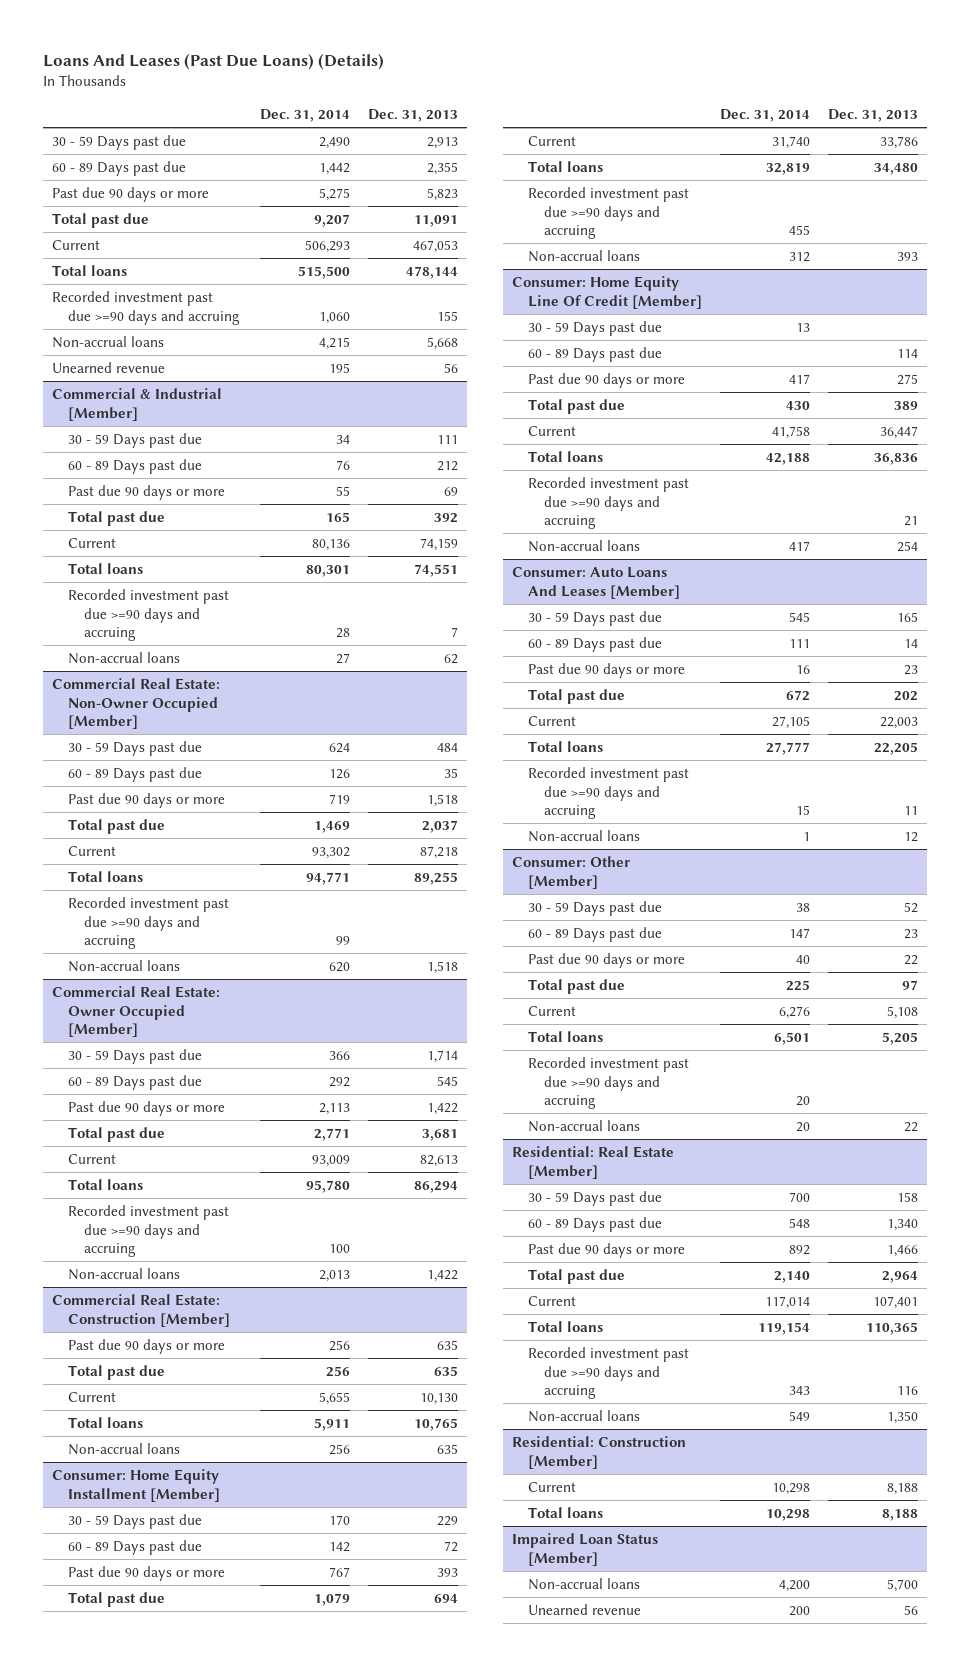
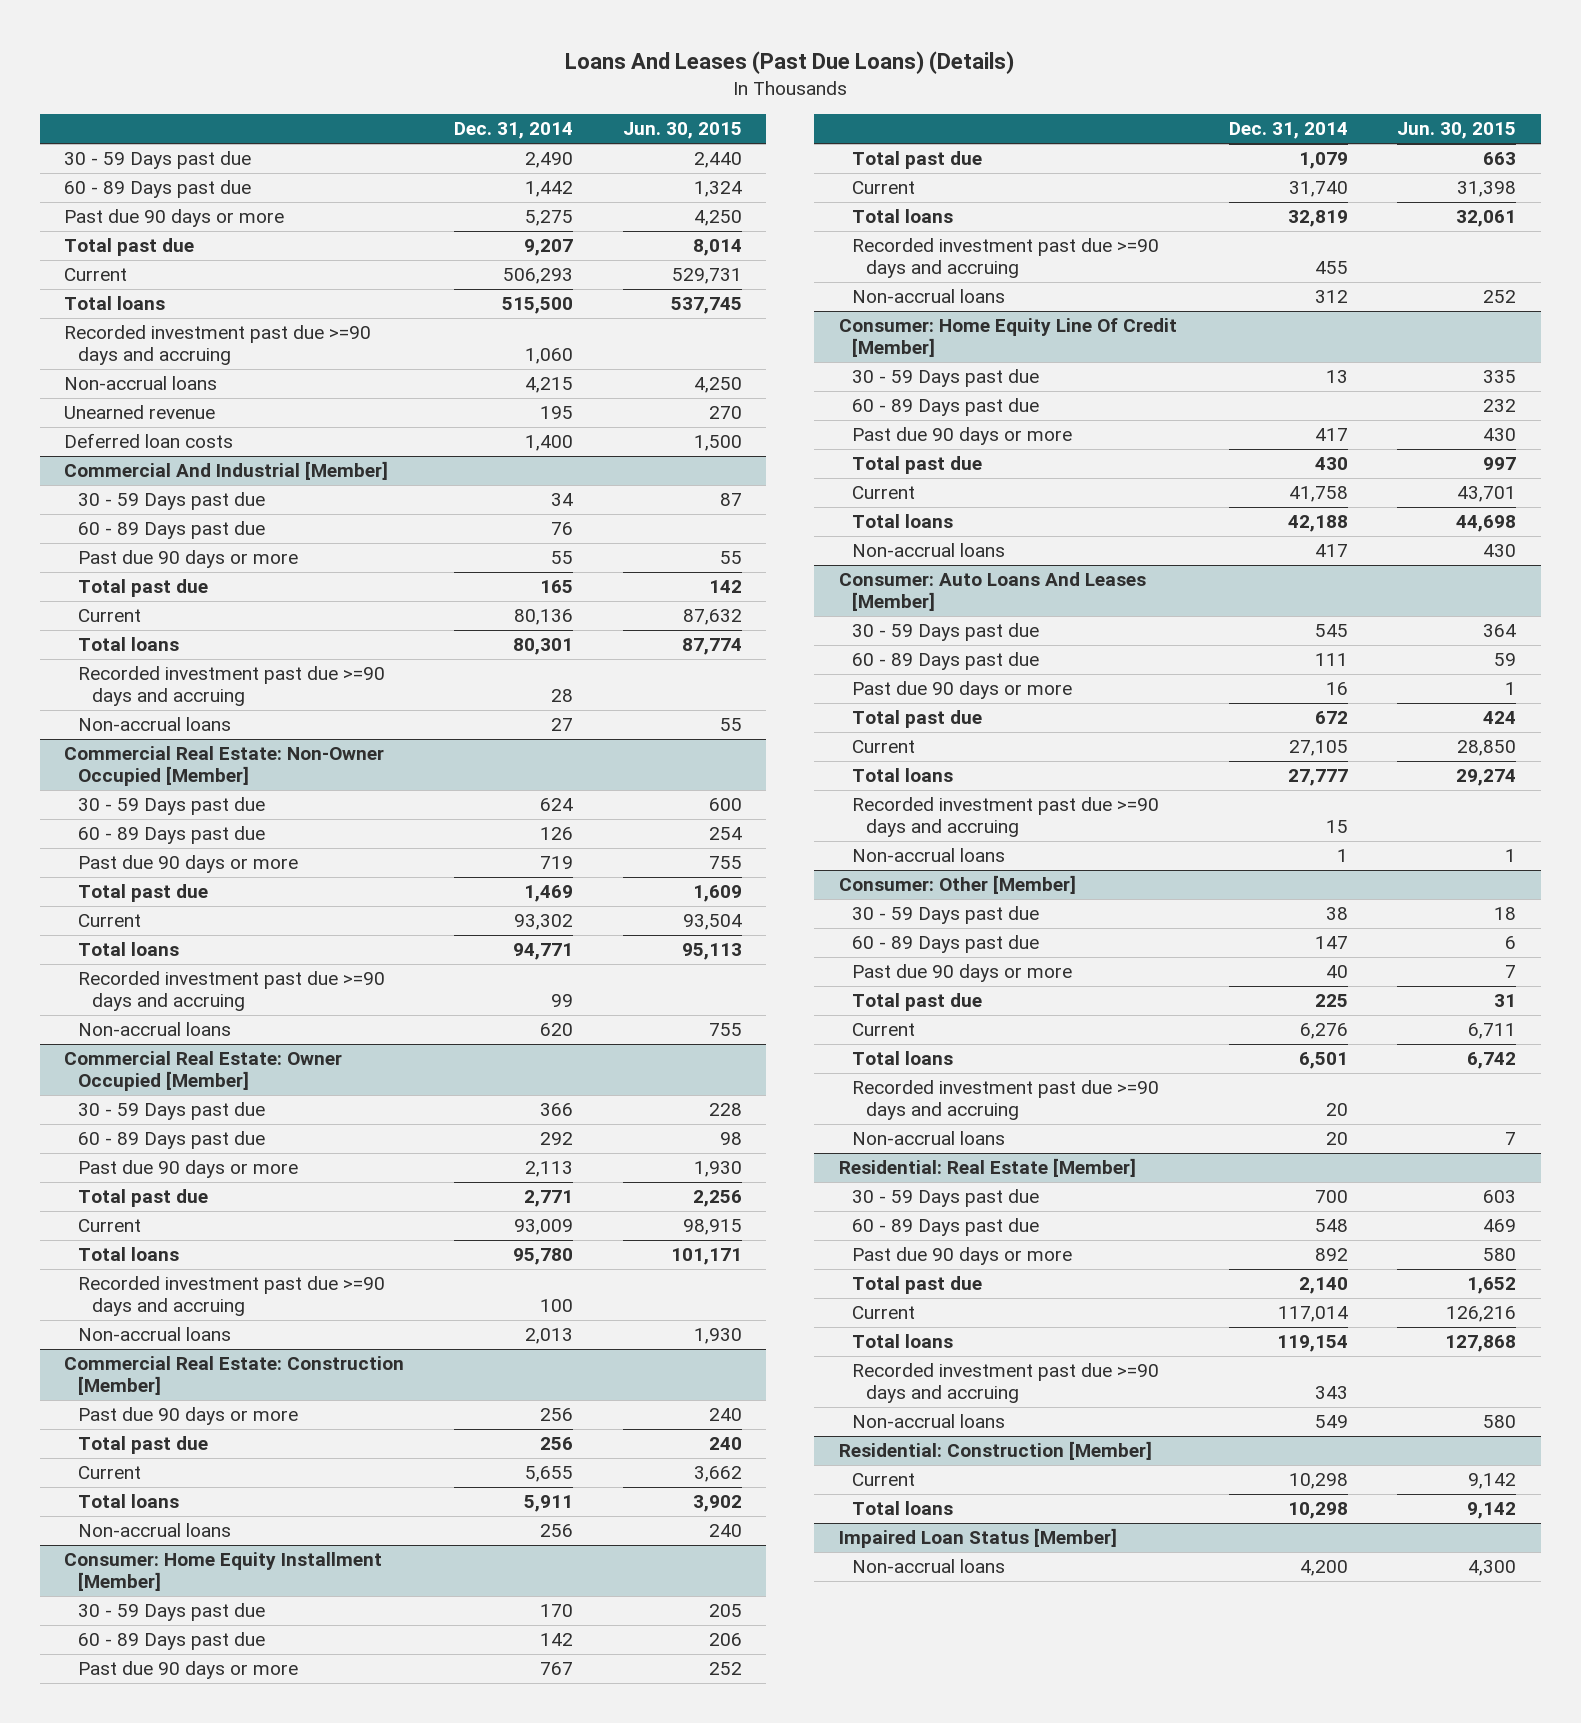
[367,108,458,122] Dec. 31, 2013 -> none
none -> [622,122,742,140] Jun. 30, 2015
none -> [64,433,234,449] Deferred loan costs
[52,387,223,421] Commercial & Industrial [Member] -> [64,461,389,481] Commercial And Industrial [Member]
[528,476,690,530] Recorded investment past due >=90 days and accruing -> none
[528,1603,642,1615] Unearned revenue -> none

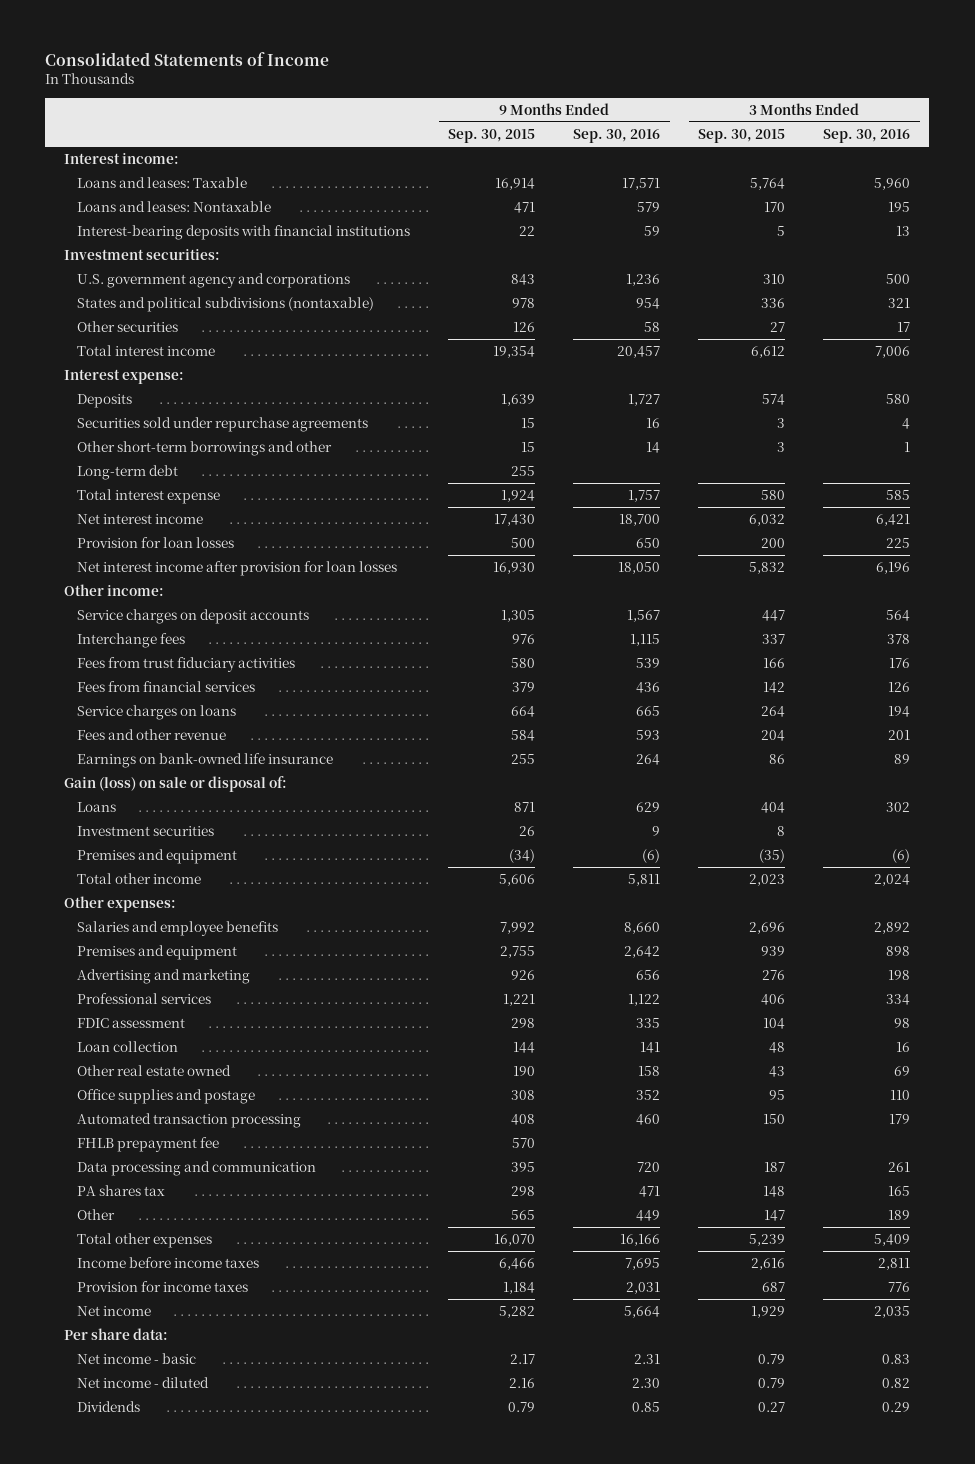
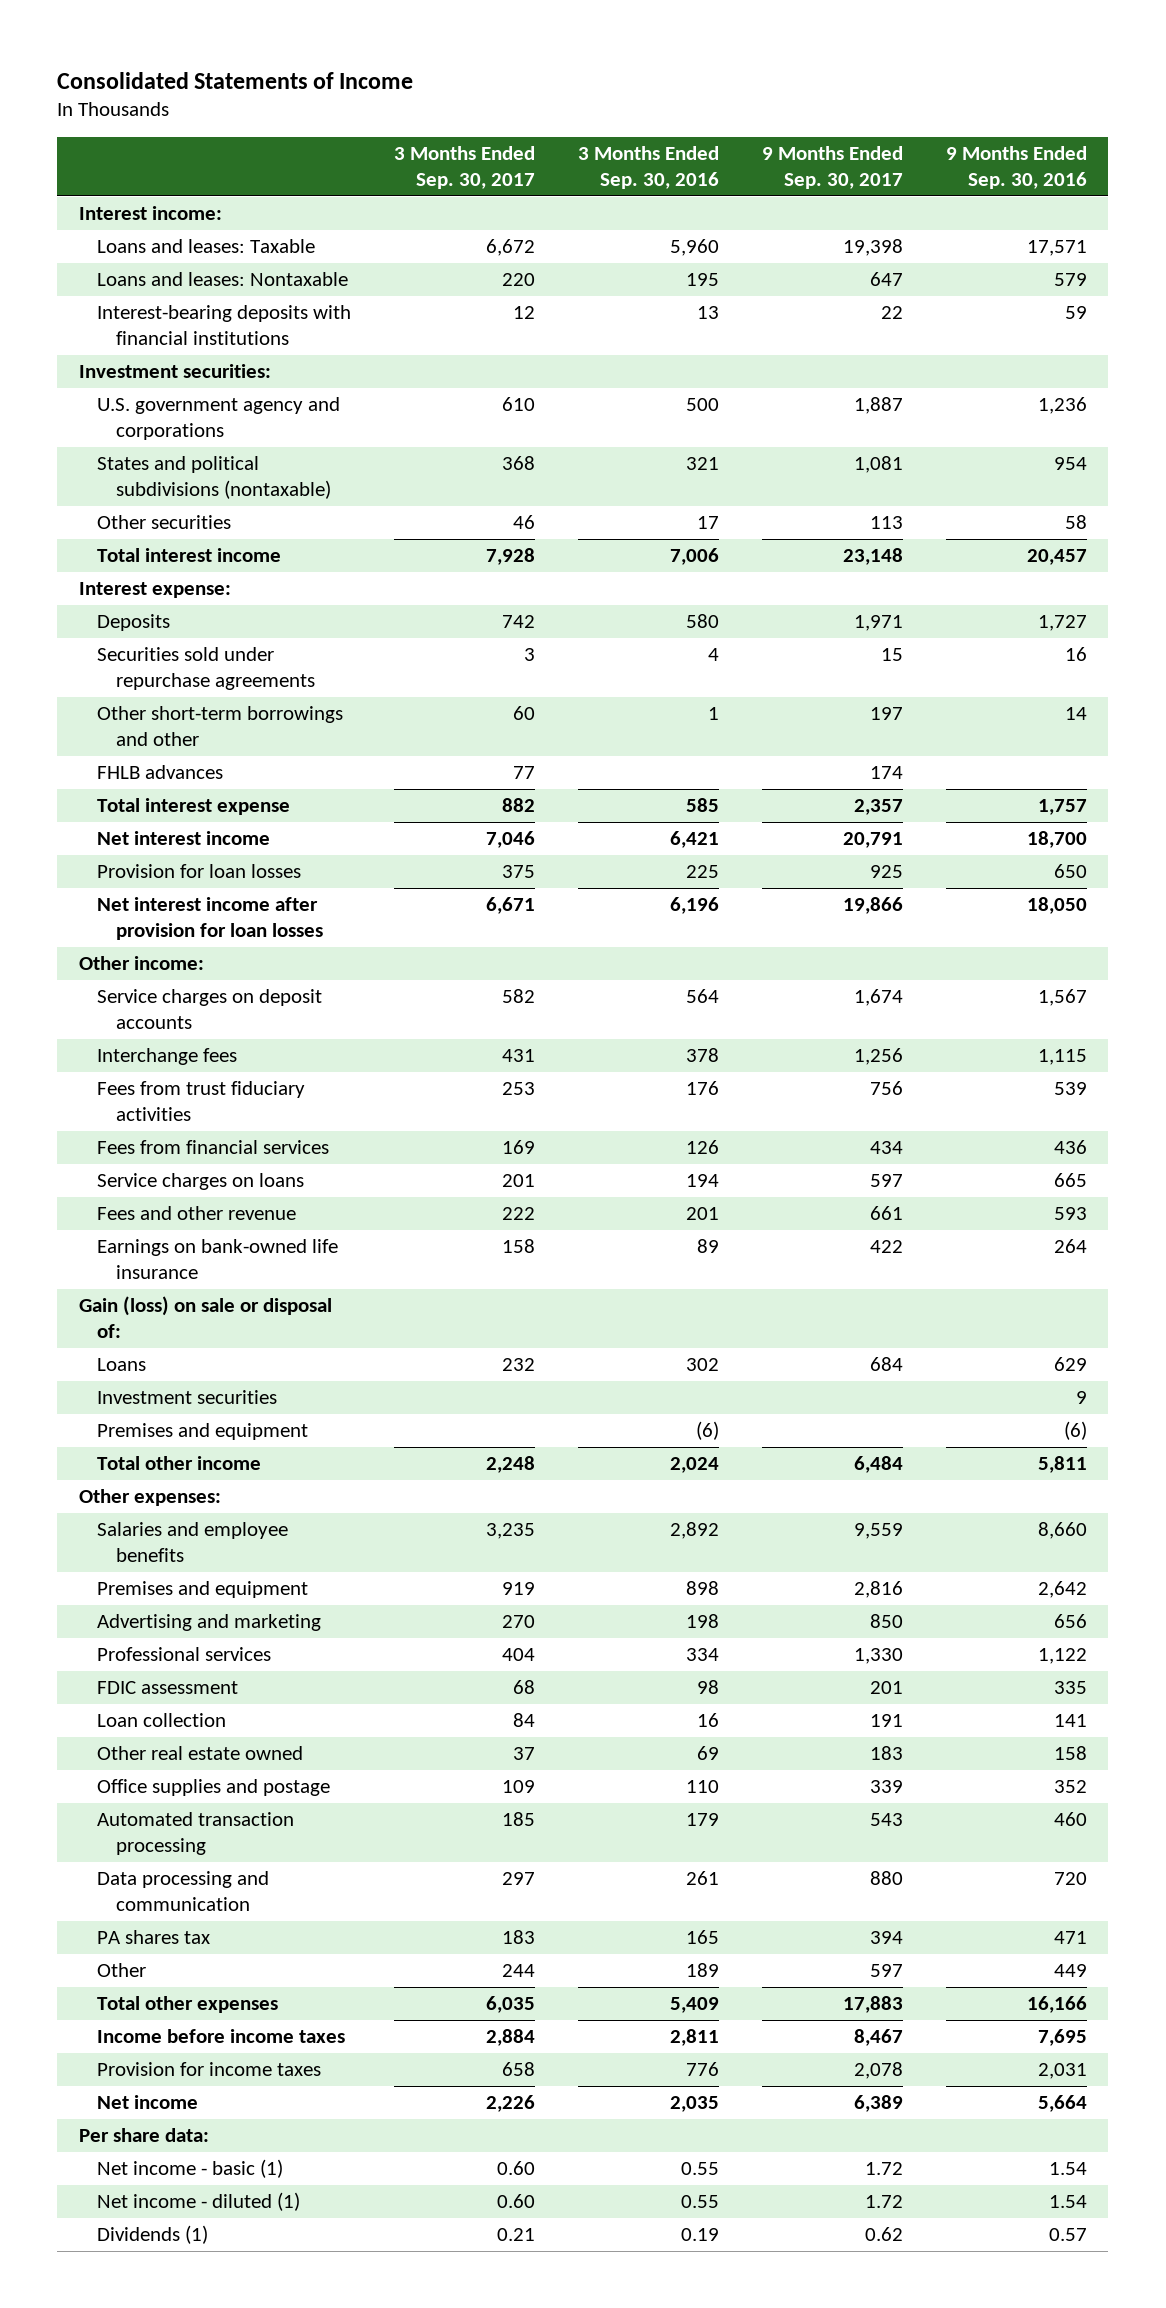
[448,128,536,143] Sep. 30, 2015 -> none
[698,128,786,143] Sep. 30, 2015 -> none
none -> [394,145,536,189] 3 Months Ended Sep. 30, 2017
none -> [762,145,904,189] 9 Months Ended Sep. 30, 2017
[76,465,178,481] Long-term debt -> [97,765,224,780] FHLB advances
[76,1137,219,1153] FHLB prepayment fee -> none
[76,1353,196,1365] Net income - basic -> [97,2159,284,2179] Net income - basic (1)
[634,1354,661,1365] 2.31 -> [1048,2162,1087,2176] 1.54
[882,1354,911,1365] 0.83 -> [681,2162,720,2176] 0.55
[76,1377,209,1389] Net income - diluted -> [97,2192,301,2212] Net income - diluted (1)
[632,1378,661,1389] 2.30 -> [1048,2195,1087,2209] 1.54
[882,1378,911,1389] 0.82 -> [681,2195,720,2209] 0.55
[76,1401,140,1413] Dividends -> [97,2225,209,2245] Dividends (1)
[632,1402,661,1413] 0.85 -> [1048,2228,1087,2242] 0.57
[882,1402,911,1413] 0.29 -> [681,2228,720,2242] 0.19

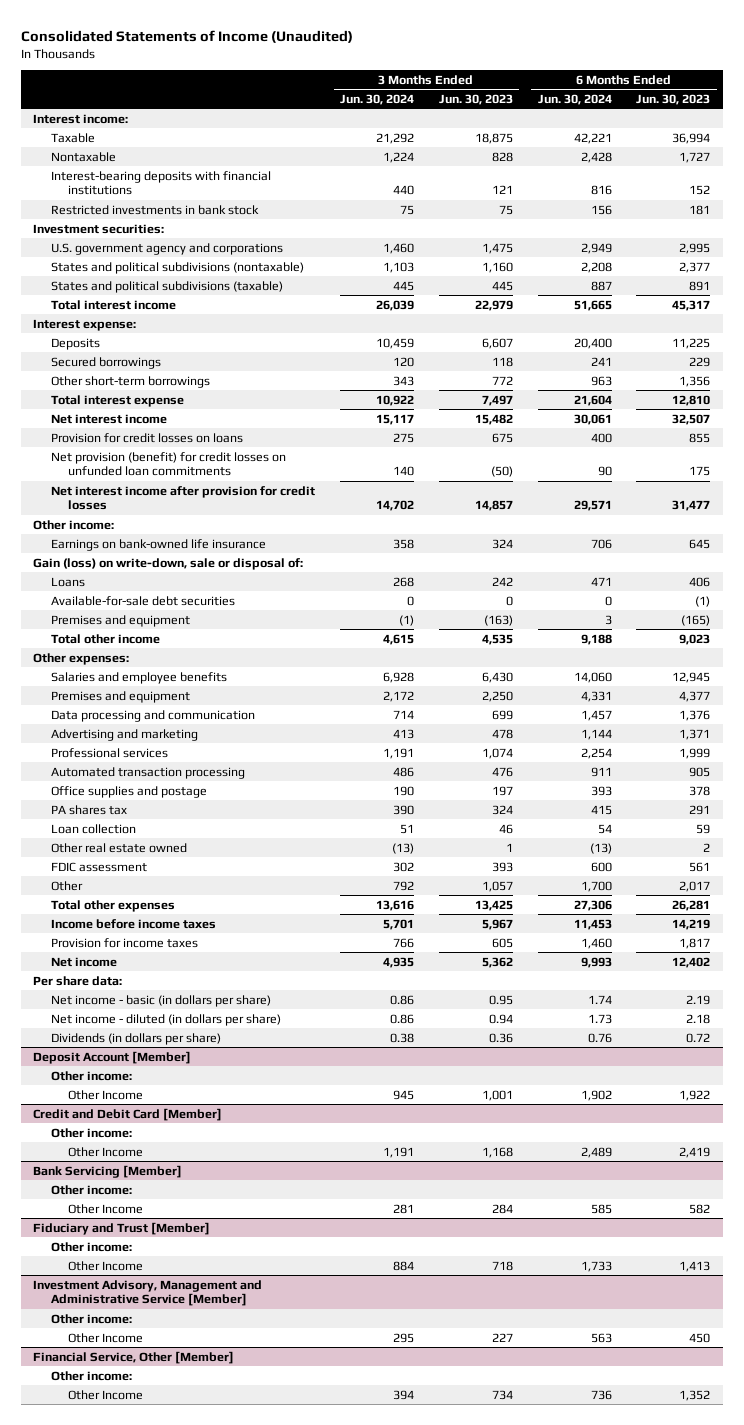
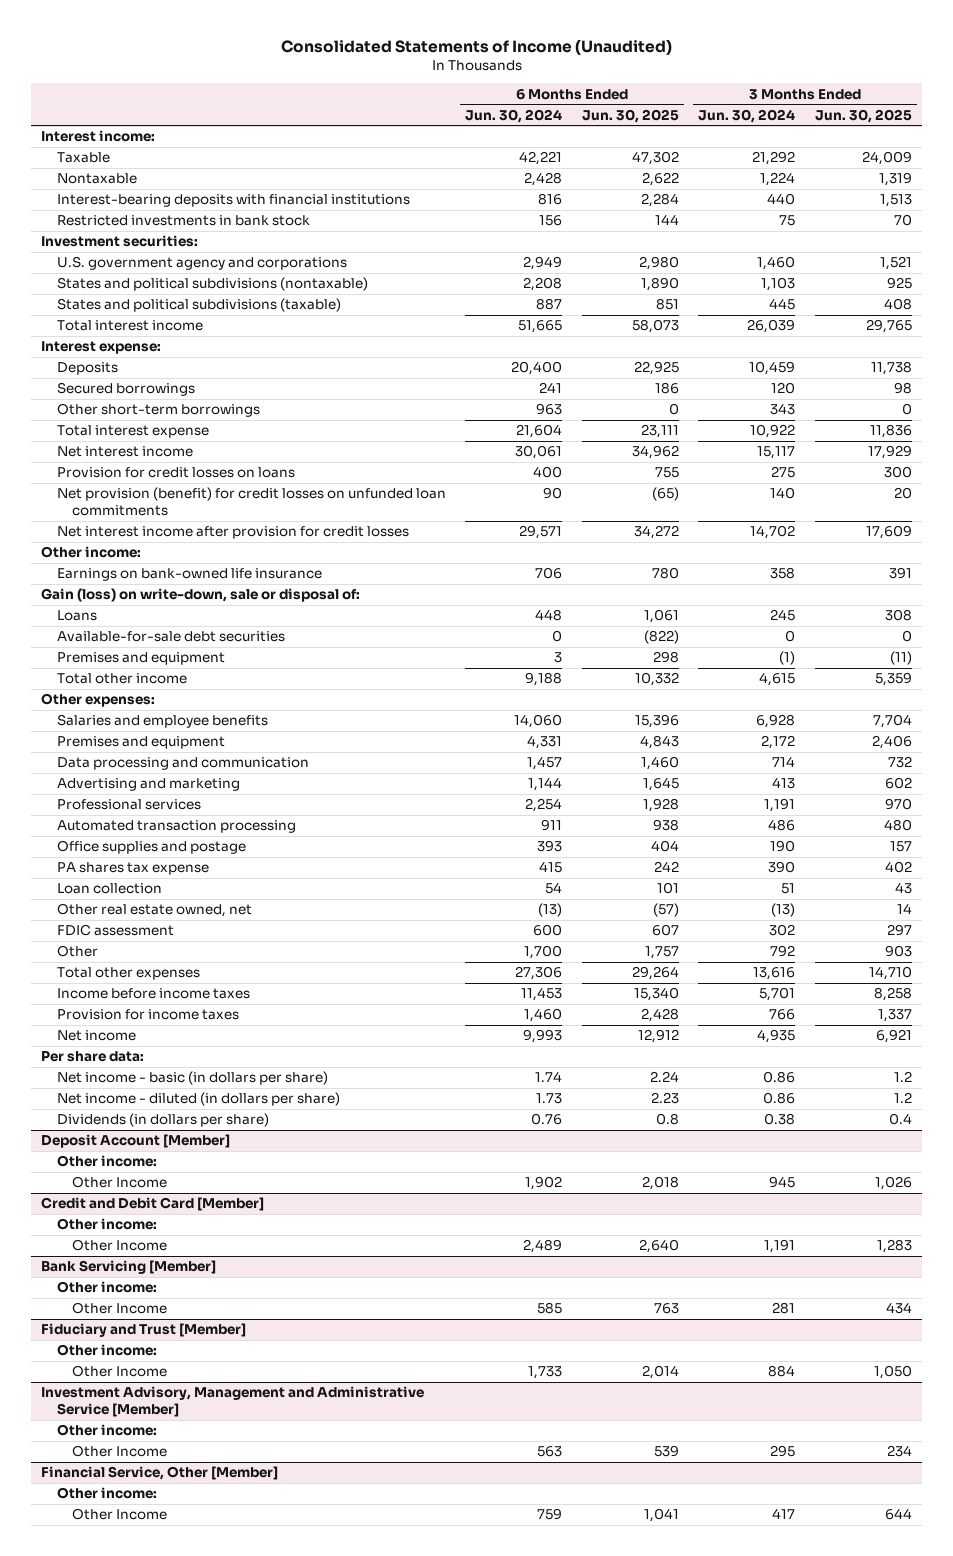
[438,93,513,105] Jun. 30, 2023 -> none
[636,93,711,105] Jun. 30, 2023 -> none
none -> [581,108,679,123] Jun. 30, 2025
none -> [814,108,912,123] Jun. 30, 2025
[392,576,414,587] 268 -> [770,609,796,622] 245
[590,576,612,586] 471 -> [535,609,563,622] 448
[50,804,127,815] PA shares tax -> [56,862,209,876] PA shares tax expense
[50,842,187,853] Other real estate owned -> [56,903,252,918] Other real estate owned, net
[392,1389,414,1400] 394 -> [772,1508,796,1520] 417
[590,1389,612,1400] 736 -> [537,1508,563,1521] 759

